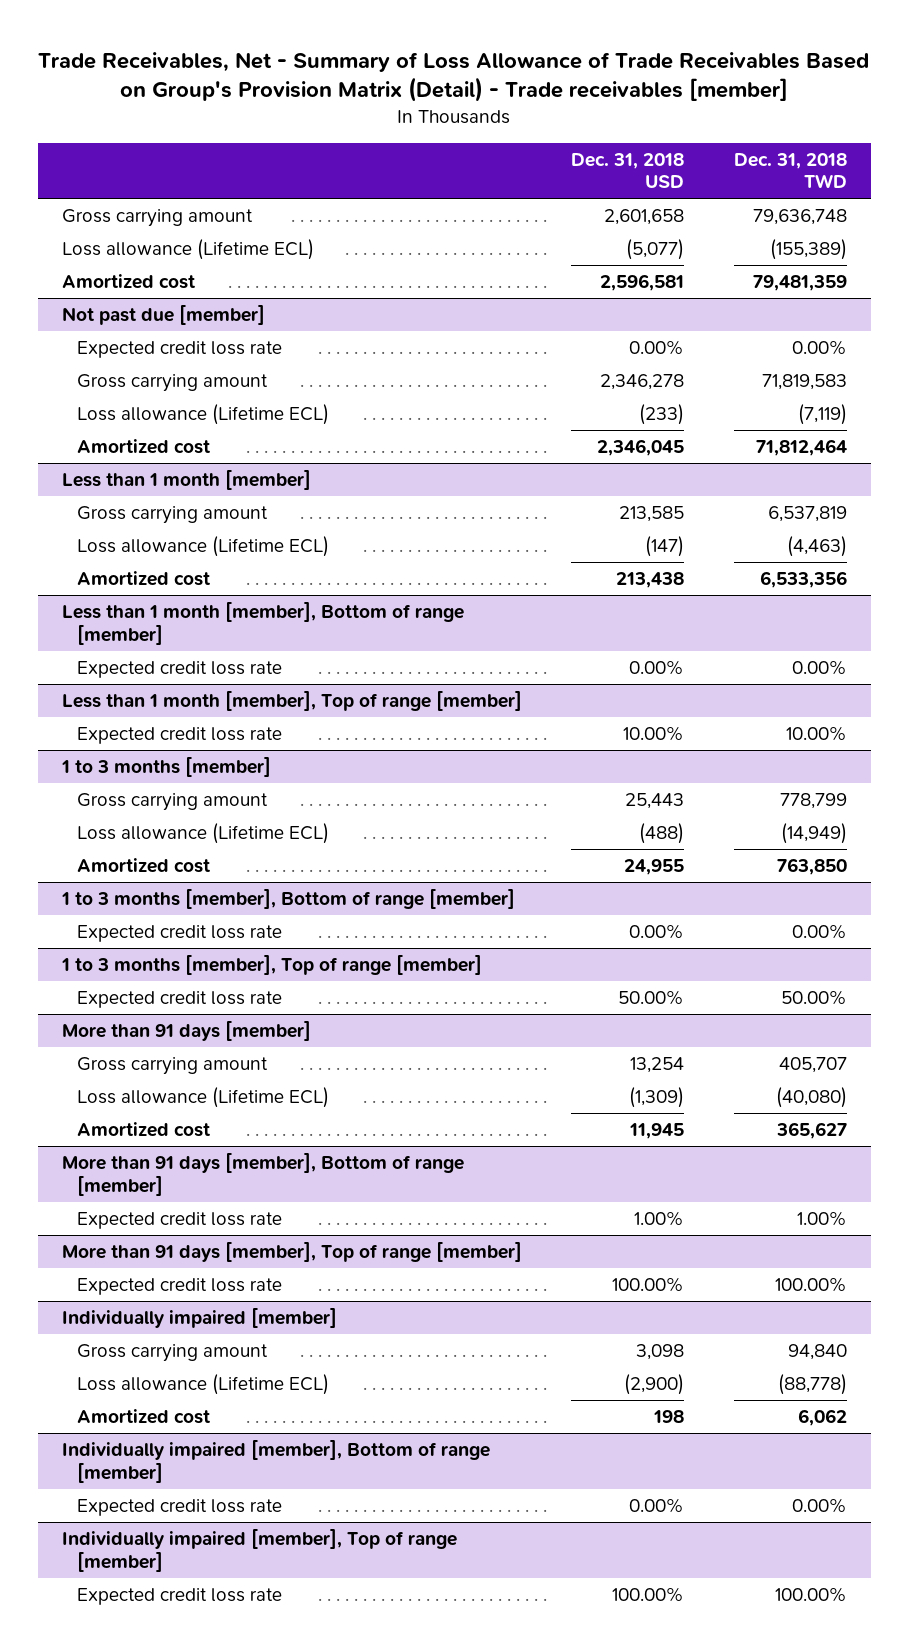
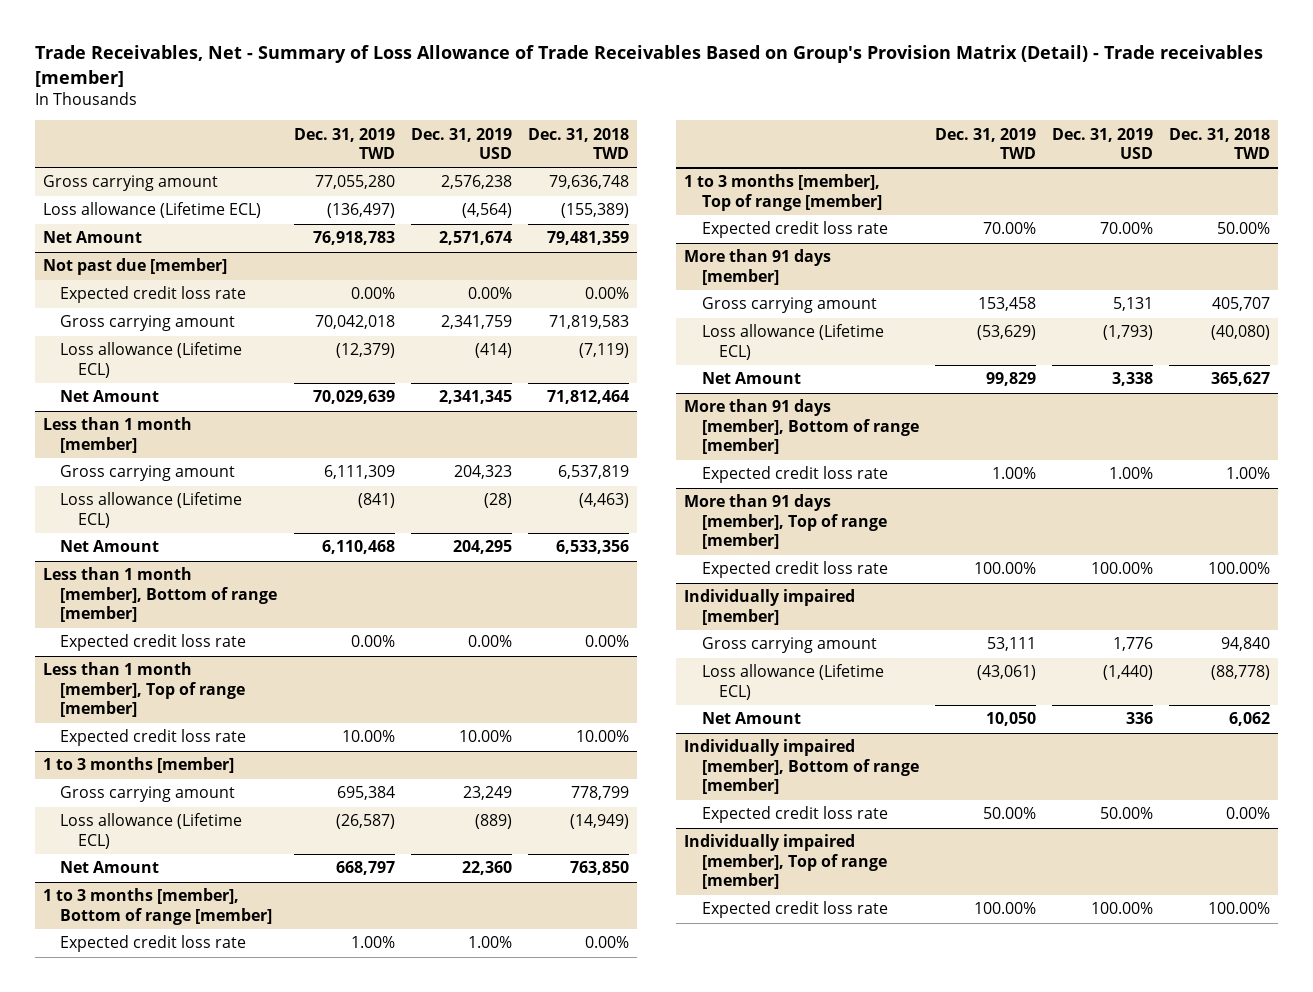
[571,152,685,189] Dec. 31, 2018 USD -> none
none -> [293,127,395,160] Dec. 31, 2019 TWD
none -> [410,127,512,160] Dec. 31, 2019 USD
[62,274,196,290] Amortized cost -> [43,231,143,244] Net Amount
[77,439,211,455] Amortized cost -> [60,390,160,403] Net Amount
[77,571,211,587] Amortized cost -> [60,540,160,553] Net Amount
[77,858,211,874] Amortized cost -> [60,861,160,874] Net Amount
[77,1122,211,1138] Amortized cost -> [701,372,801,385] Net Amount
[77,1409,211,1425] Amortized cost -> [701,712,801,725] Net Amount

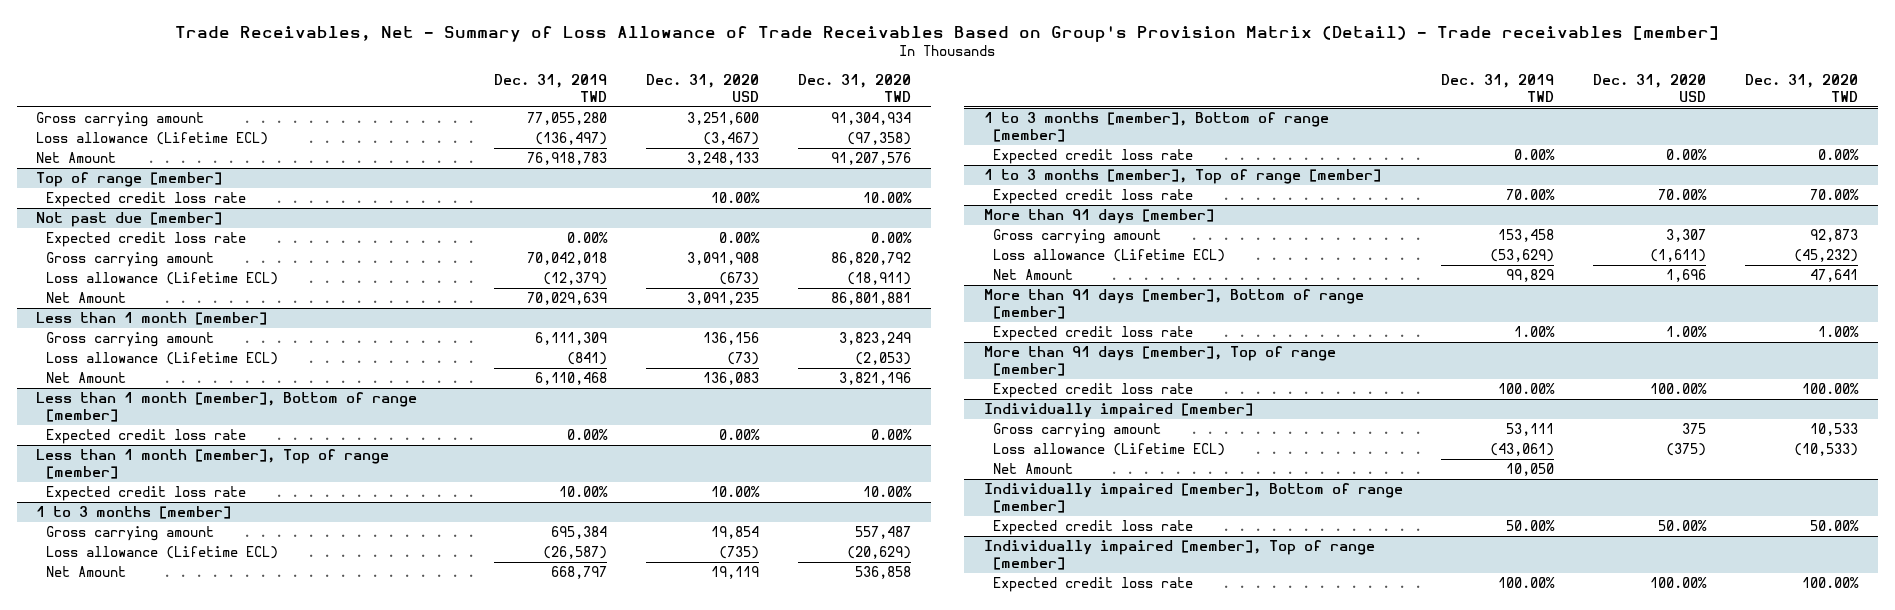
[410,127,512,160] Dec. 31, 2019 USD -> none
[528,127,630,160] Dec. 31, 2018 TWD -> none
none -> [646,73,760,102] Dec. 31, 2020 USD
none -> [798,73,912,102] Dec. 31, 2020 TWD
none -> [36,172,223,188] Top of range [member]
none -> [46,192,247,208] Expected credit loss rate
[350,936,395,949] 1.00% -> [1514,149,1556,161] 0.00%

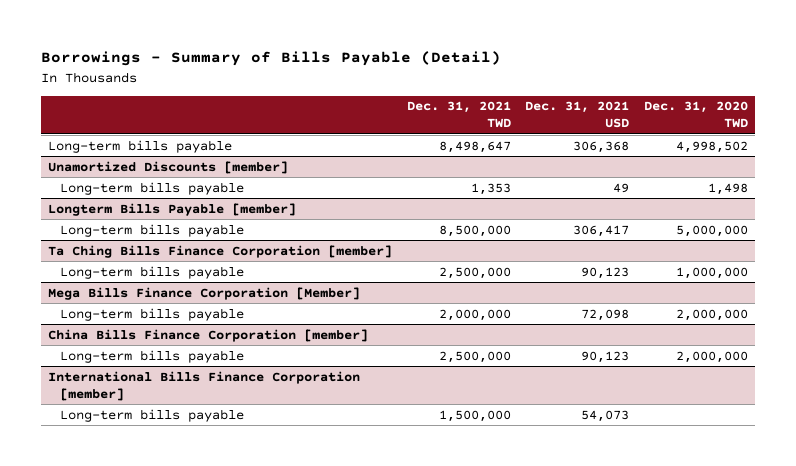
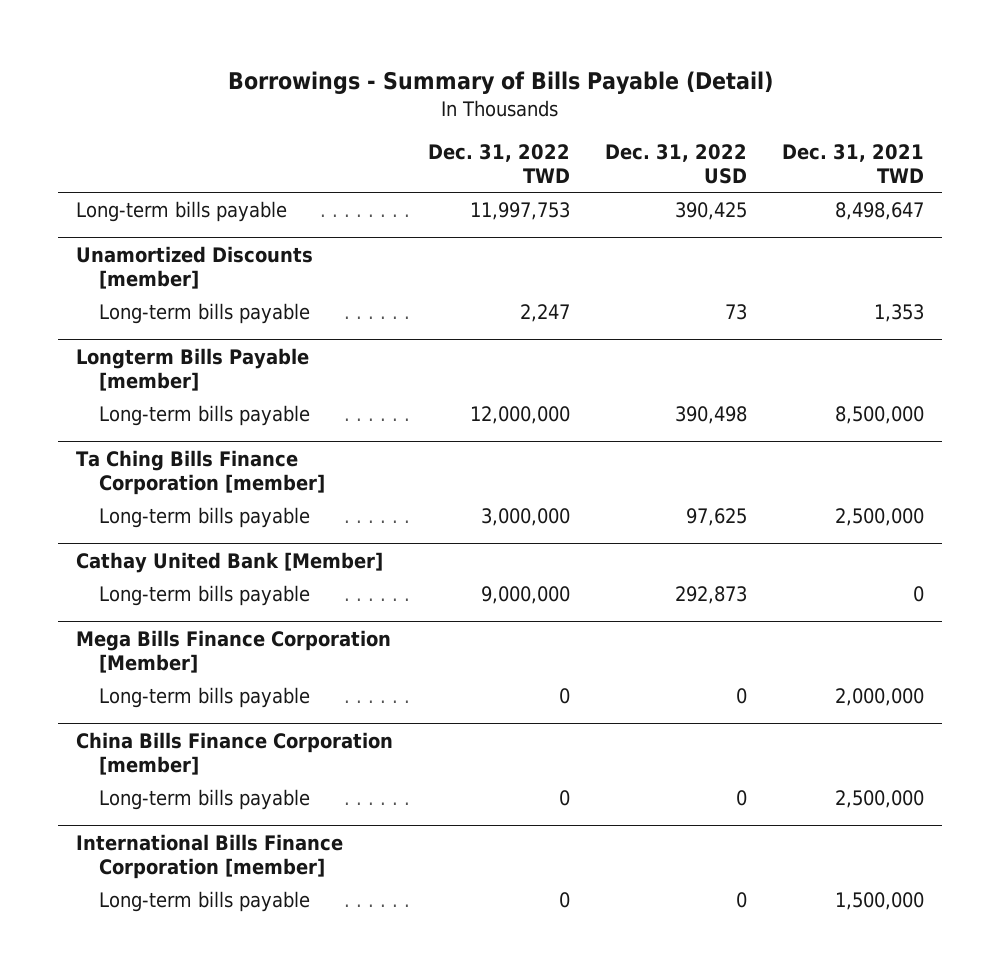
[525,101,630,129] Dec. 31, 2021 USD -> none
[643,101,748,129] Dec. 31, 2020 TWD -> none
none -> [427,144,570,184] Dec. 31, 2022 TWD
none -> [604,144,747,185] Dec. 31, 2022 USD
none -> [75,551,383,573] Cathay United Bank [Member]
none -> [98,584,310,606] Long-term bills payable

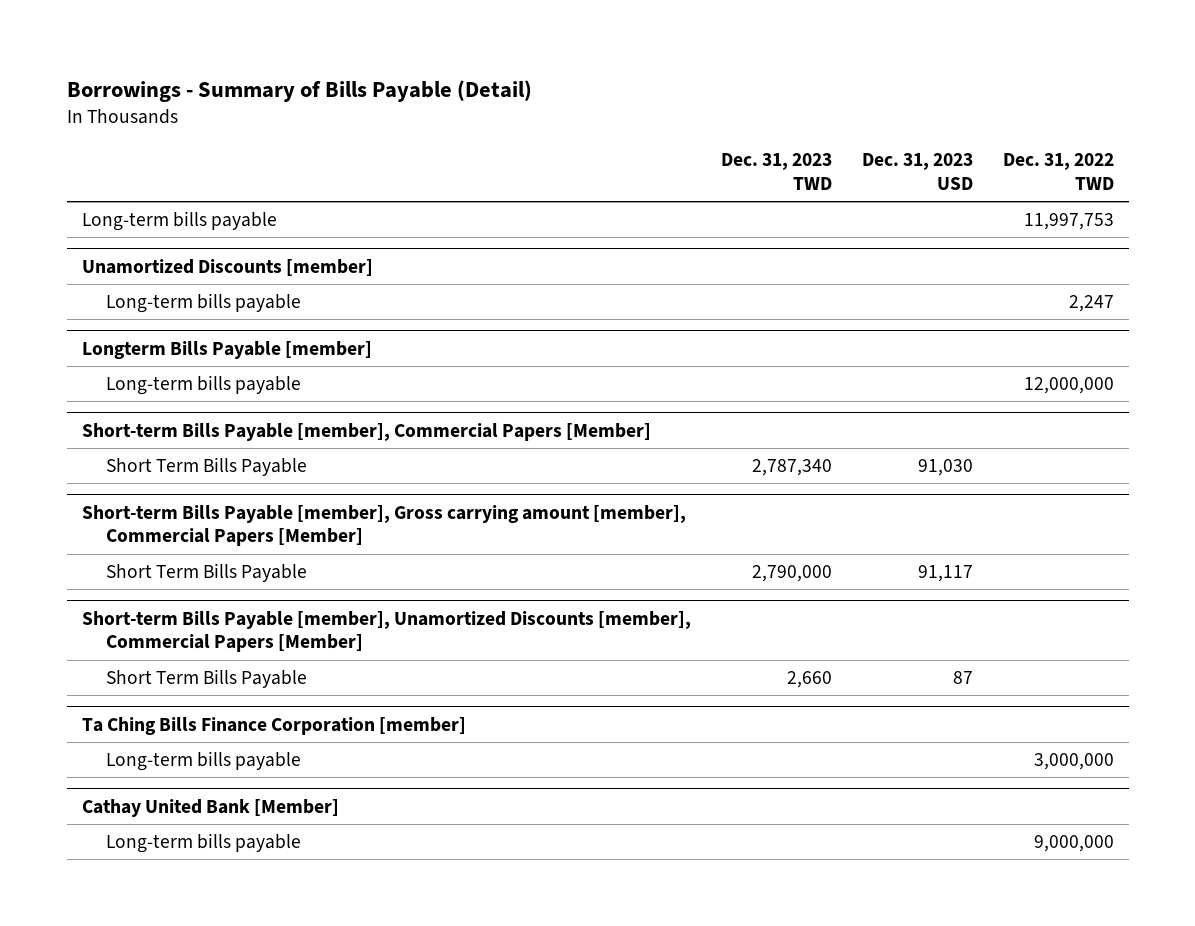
[604,144,747,185] Dec. 31, 2022 USD -> none
[782,144,925,184] Dec. 31, 2021 TWD -> none
none -> [720,153,832,190] Dec. 31, 2023 TWD
none -> [861,153,973,190] Dec. 31, 2023 USD
none -> [81,422,651,441] Short-term Bills Payable [member], Commercial Papers [Member]
none -> [105,457,307,477] Short Term Bills Payable
none -> [81,504,686,547] Short-term Bills Payable [member], Gross carrying amount [member], Commercial Papers [Member]
none -> [105,563,307,583] Short Term Bills Payable
none -> [81,610,691,653] Short-term Bills Payable [member], Unamortized Discounts [member], Commercial Papers [Member]
none -> [105,669,307,689] Short Term Bills Payable
[75,629,391,673] Mega Bills Finance Corporation [Member] -> none
[98,686,310,708] Long-term bills payable -> none
[75,731,393,775] China Bills Finance Corporation [member] -> none
[98,788,310,810] Long-term bills payable -> none
[75,833,343,879] International Bills Finance Corporation [member] -> none
[98,890,310,912] Long-term bills payable -> none

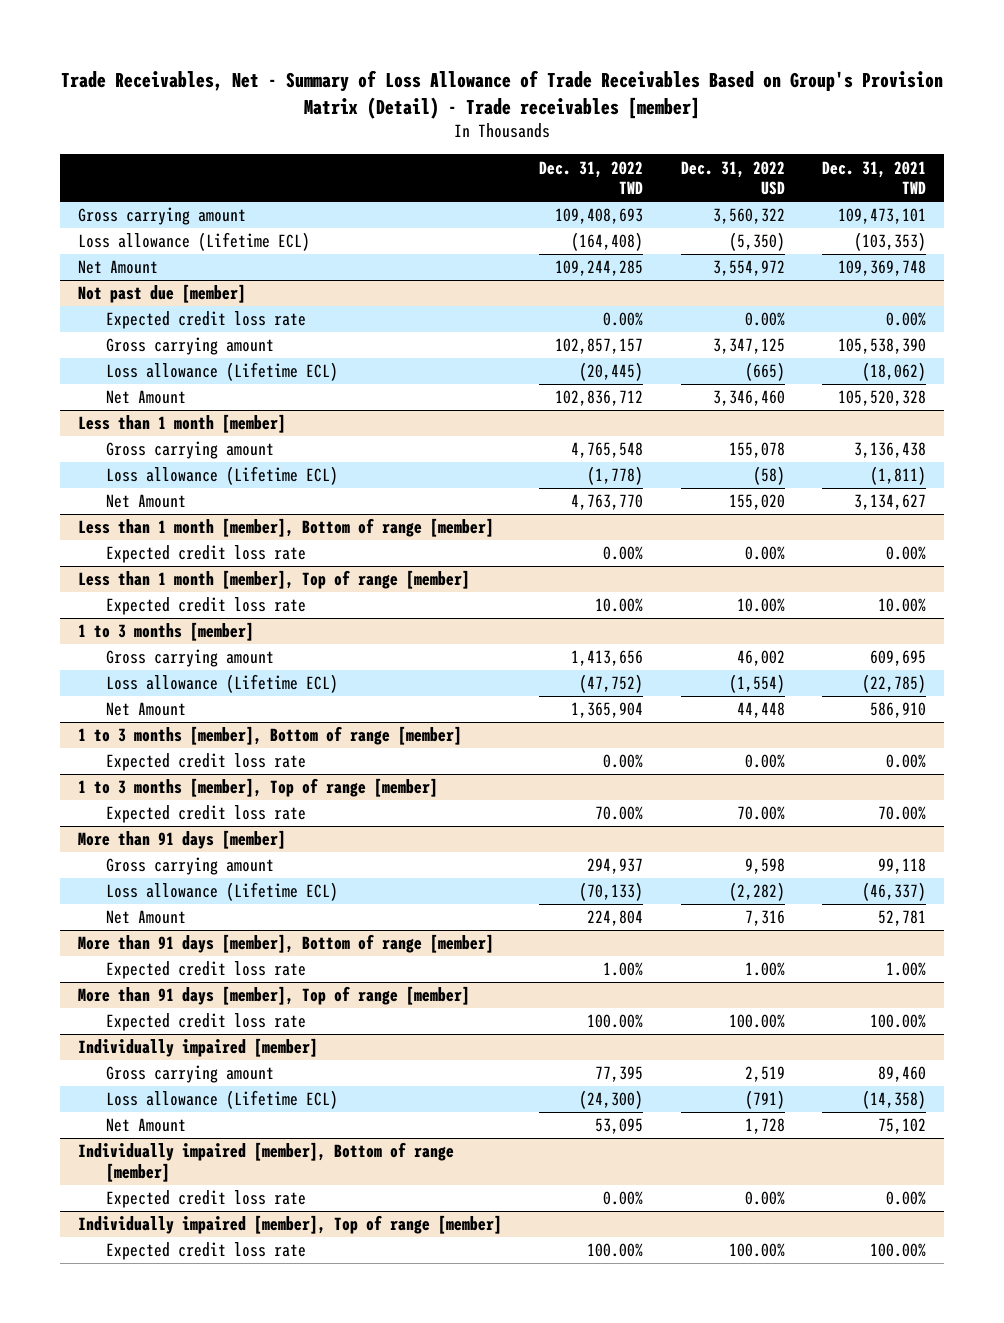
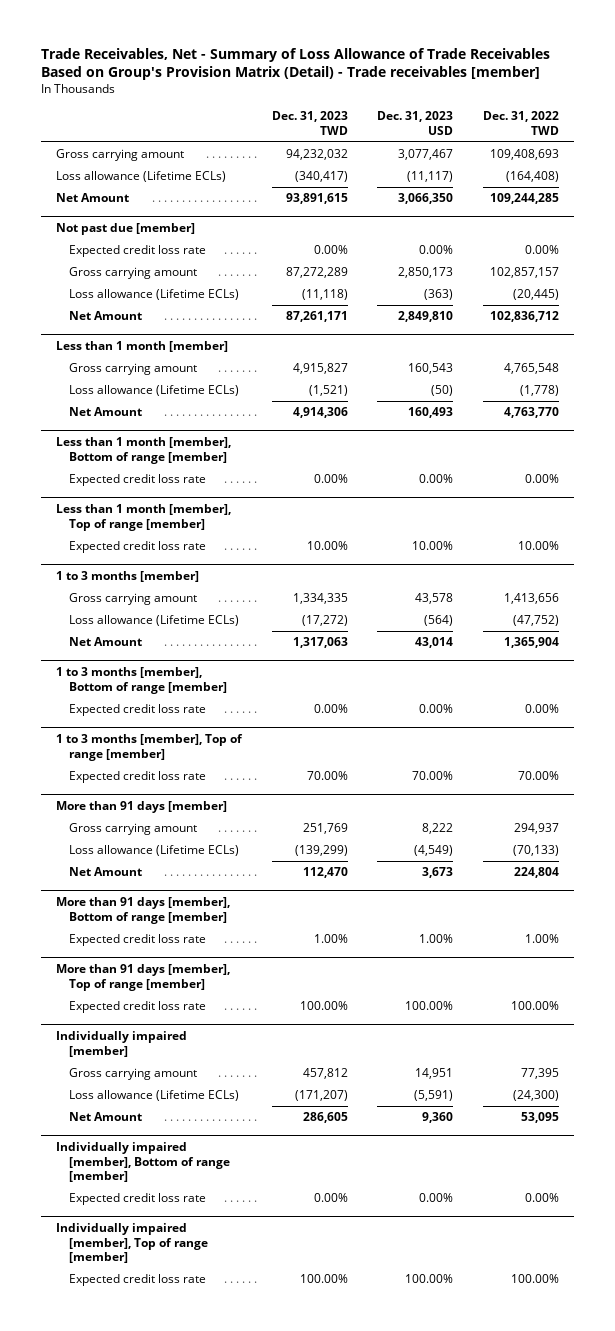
[680,160,785,196] Dec. 31, 2022 USD -> none
[821,160,926,195] Dec. 31, 2021 TWD -> none
none -> [271,110,348,135] Dec. 31, 2023 TWD
none -> [377,110,454,135] Dec. 31, 2023 USD
[78,232,311,252] Loss allowance (Lifetime ECL) -> [55,171,226,183] Loss allowance (Lifetime ECLs)
[105,362,338,382] Loss allowance (Lifetime ECL) -> [68,289,239,301] Loss allowance (Lifetime ECLs)
[105,466,338,486] Loss allowance (Lifetime ECL) -> [68,385,239,397] Loss allowance (Lifetime ECLs)
[105,674,338,694] Loss allowance (Lifetime ECL) -> [68,615,239,627] Loss allowance (Lifetime ECLs)
[105,882,338,902] Loss allowance (Lifetime ECL) -> [68,845,239,857] Loss allowance (Lifetime ECLs)
[105,1090,338,1110] Loss allowance (Lifetime ECL) -> [68,1090,239,1102] Loss allowance (Lifetime ECLs)

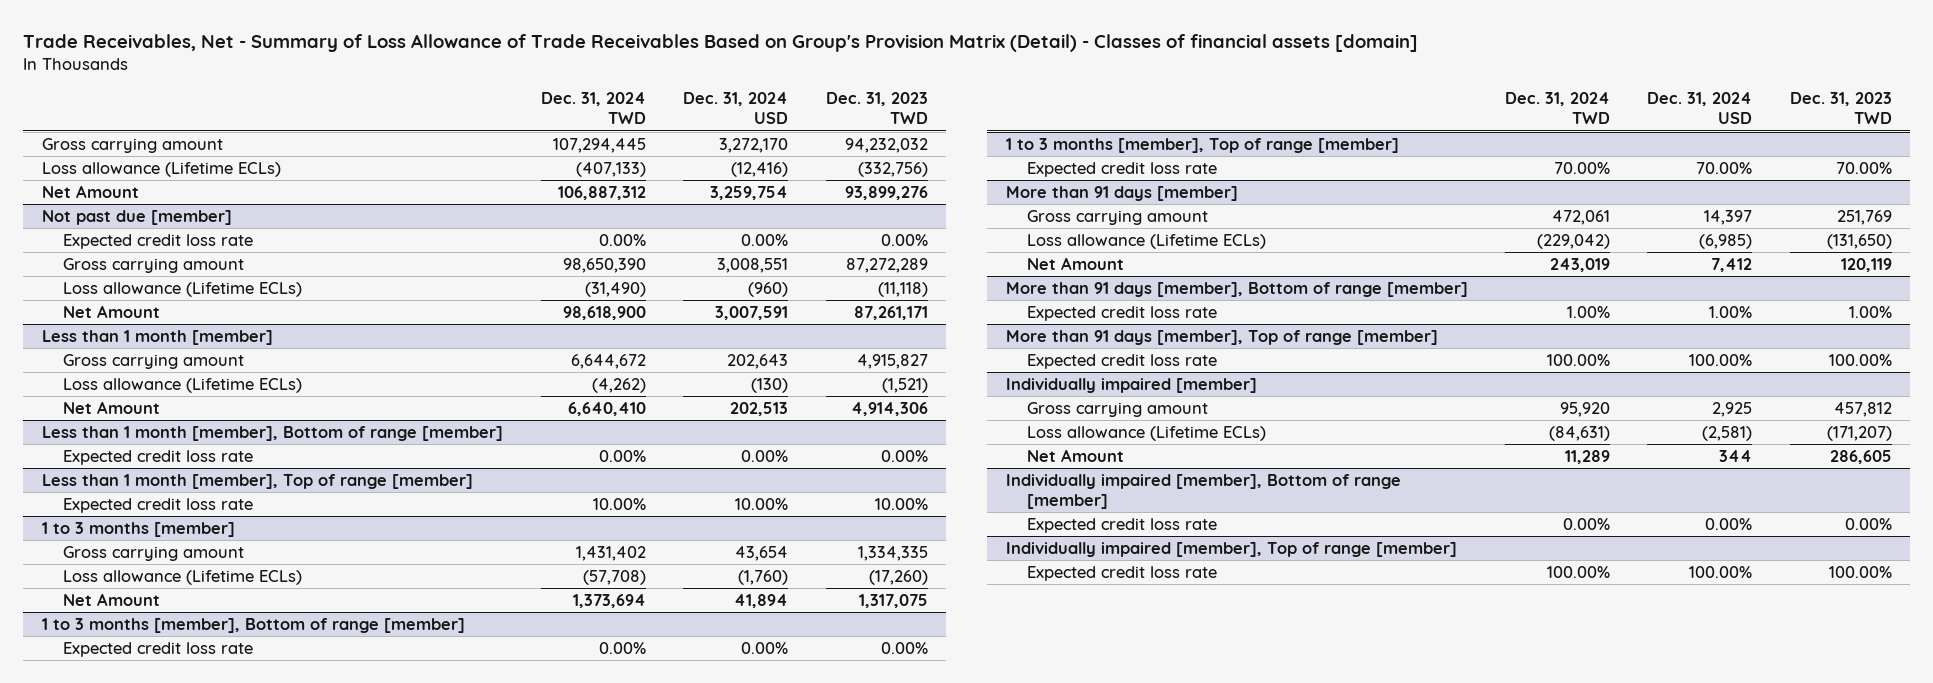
[40,47,550,80] Trade Receivables, Net - Summary of Loss Allowance of Trade Receivables Based on Group's Provision Matrix (Detail) - Trade receivables [member] -> [22,34,1418,53] Trade Receivables, Net - Summary of Loss Allowance of Trade Receivables Based on Group's Provision Matrix (Detail) - Classes of financial assets [domain]
[377,110,454,135] Dec. 31, 2023 USD -> none
[483,110,560,135] Dec. 31, 2022 TWD -> none
none -> [540,92,646,125] Dec. 31, 2024 TWD
none -> [683,92,789,125] Dec. 31, 2024 USD
[294,171,348,183] (340,417) -> [857,161,928,177] (332,756)
[285,193,348,205] 93,891,615 -> [844,185,928,200] 93,899,276
[301,615,348,627] (17,272) -> [868,569,928,585] (17,260)
[292,637,348,649] 1,317,063 -> [858,593,928,608] 1,317,075
[294,845,348,857] (139,299) -> [1826,233,1892,249] (131,650)
[302,867,348,879] 112,470 -> [1840,257,1892,272] 120,119

